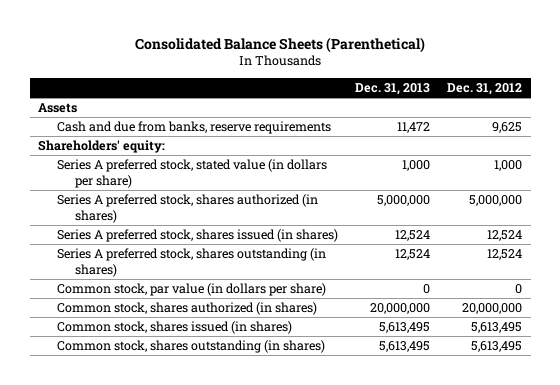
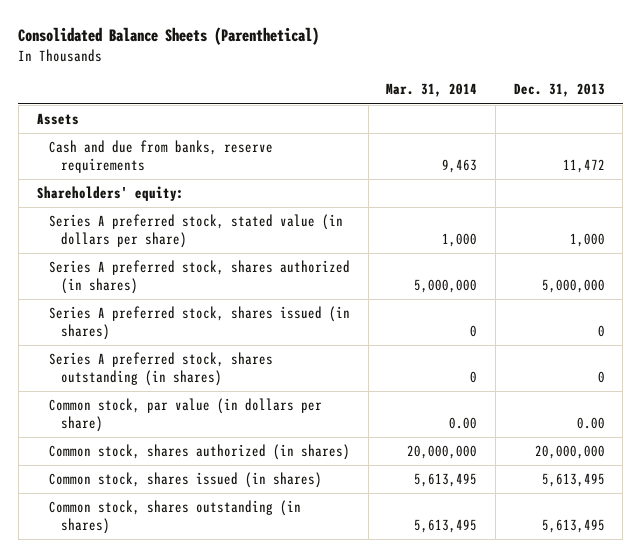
[447,82,523,95] Dec. 31, 2012 -> none
none -> [386,83,478,98] Mar. 31, 2014
[395,230,431,242] 12,524 -> [597,324,605,337] 0
[395,249,431,261] 12,524 -> [597,370,605,383] 0
[423,284,431,295] 0 -> [576,416,605,429] 0.00

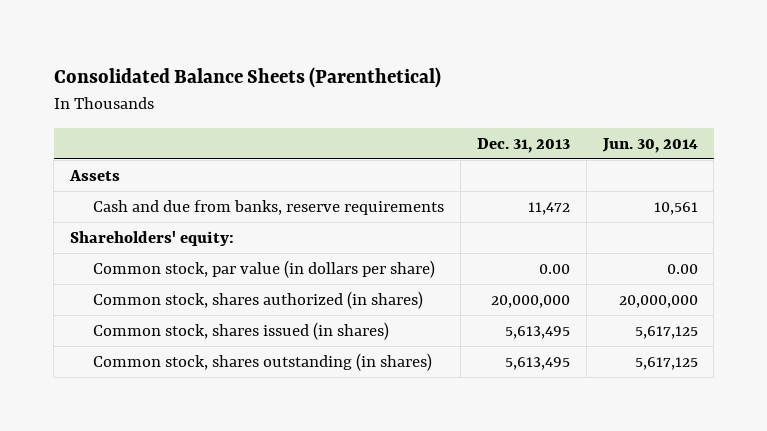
[386,83,478,98] Mar. 31, 2014 -> none
none -> [601,137,698,153] Jun. 30, 2014
[48,214,343,248] Series A preferred stock, stated value (in dollars per share) -> none
[48,260,350,294] Series A preferred stock, shares authorized (in shares) -> none
[48,306,350,340] Series A preferred stock, shares issued (in shares) -> none
[48,352,273,386] Series A preferred stock, shares outstanding (in shares) -> none

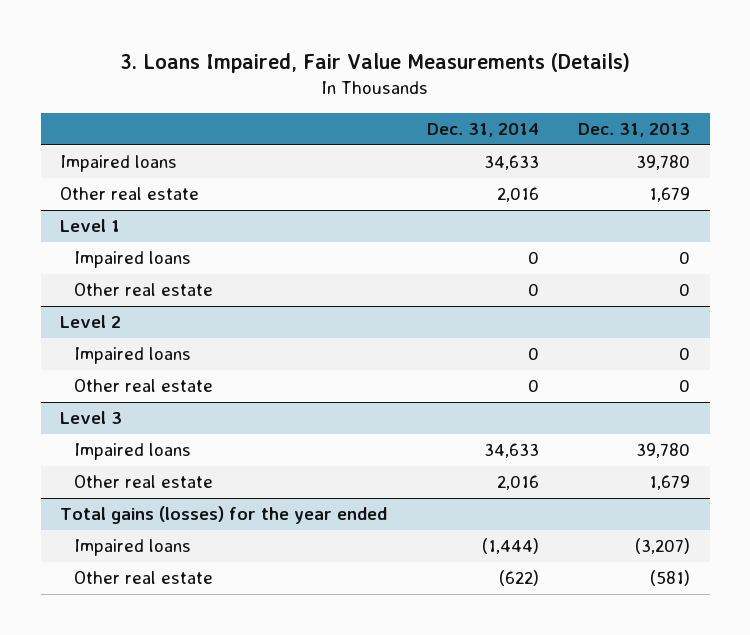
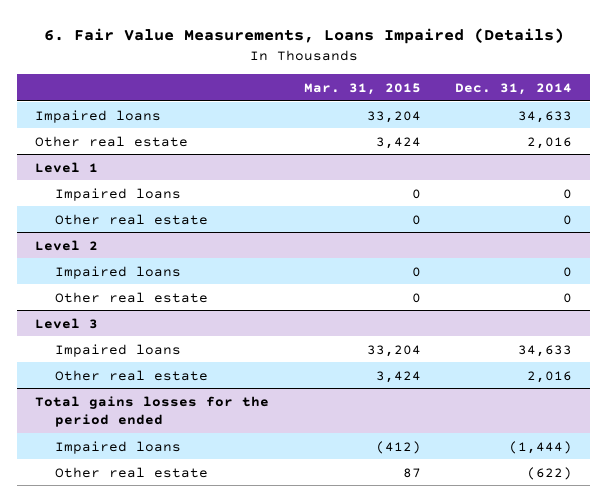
[120,53,631,74] 3. Loans Impaired, Fair Value Measurements (Details) -> [43,27,564,44] 6. Fair Value Measurements, Loans Impaired (Details)
[577,123,690,138] Dec. 31, 2013 -> none
none -> [303,82,421,95] Mar. 31, 2015
[60,506,388,525] Total gains (losses) for the year ended -> [34,395,269,427] Total gains losses for the period ended

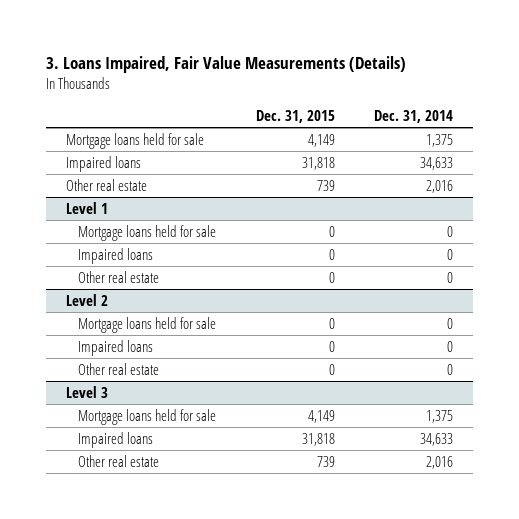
[43,27,564,44] 6. Fair Value Measurements, Loans Impaired (Details) -> [46,56,407,74] 3. Loans Impaired, Fair Value Measurements (Details)
[303,82,421,95] Mar. 31, 2015 -> none
none -> [255,109,335,123] Dec. 31, 2015
none -> [66,132,205,149] Mortgage loans held for sale
none -> [78,224,217,241] Mortgage loans held for sale
none -> [78,316,217,333] Mortgage loans held for sale
none -> [78,408,217,425] Mortgage loans held for sale
[34,395,269,427] Total gains losses for the period ended -> none
[55,440,182,454] Impaired loans -> none
[55,466,209,478] Other real estate -> none

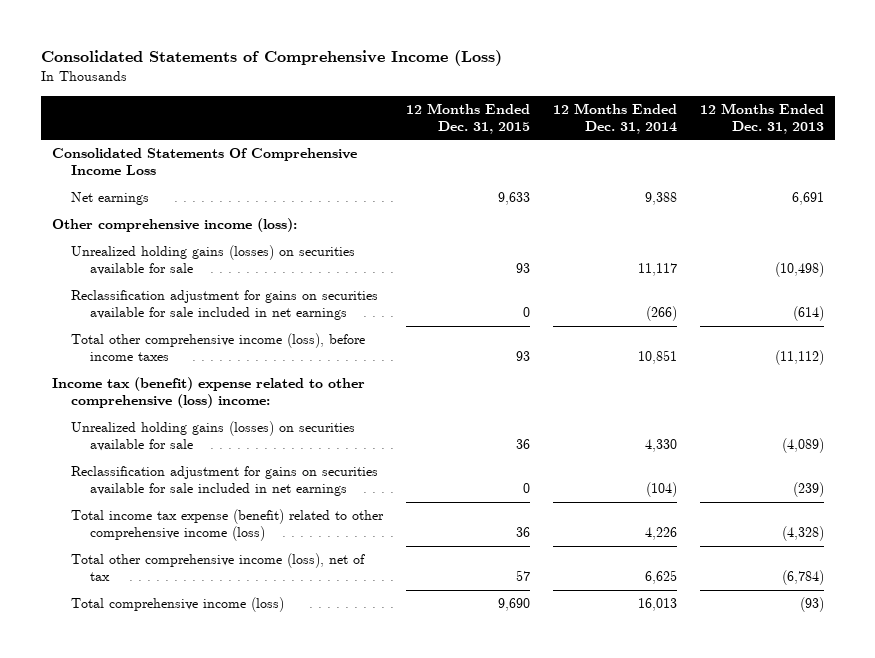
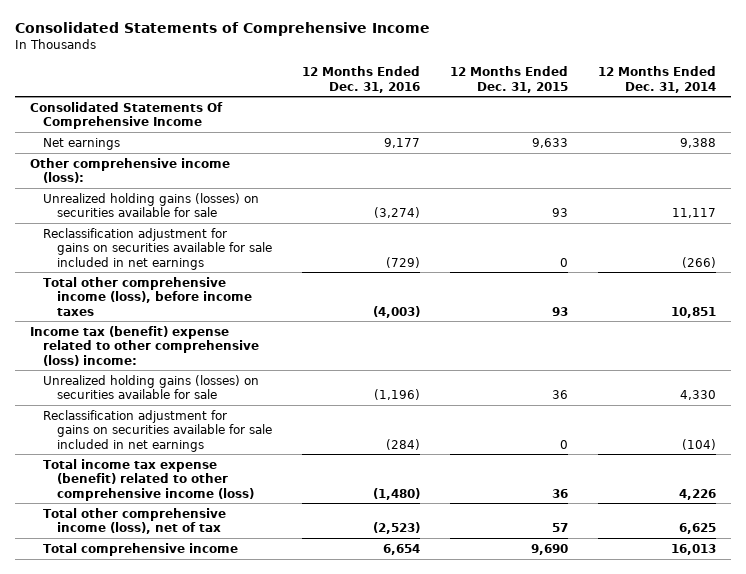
[40,50,502,67] Consolidated Statements of Comprehensive Income (Loss) -> [14,22,430,37] Consolidated Statements of Comprehensive Income
[699,102,824,134] 12 Months Ended Dec. 31, 2013 -> none
none -> [302,66,421,93] 12 Months Ended Dec. 31, 2016
[51,148,357,176] Consolidated Statements Of Comprehensive Income Loss -> [29,101,223,130] Consolidated Statements Of Comprehensive Income
[70,597,284,613] Total comprehensive income (loss) -> [43,542,239,556] Total comprehensive income

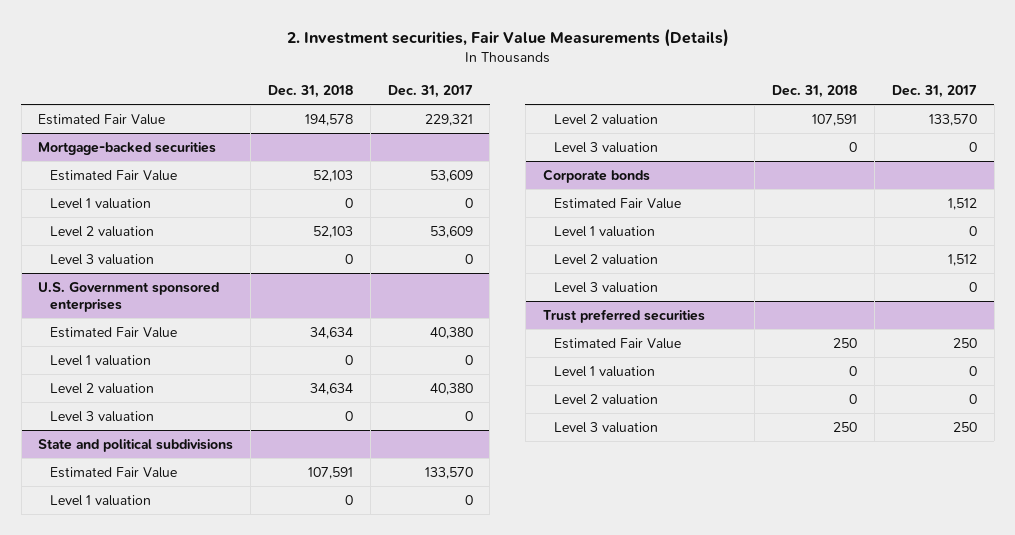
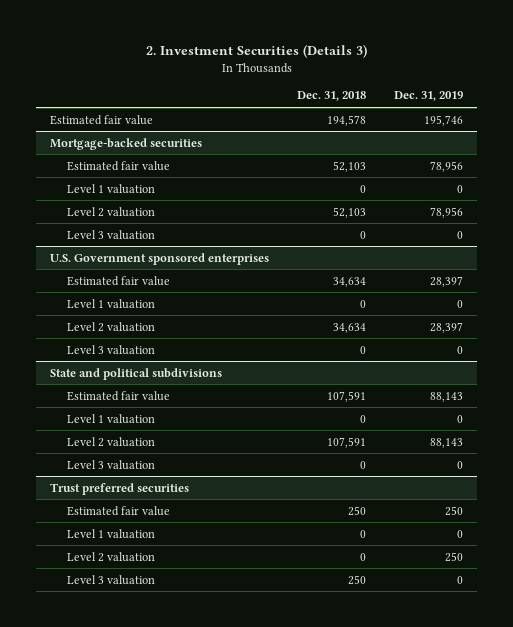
[286,29,729,48] 2. Investment securities, Fair Value Measurements (Details) -> [145,43,367,58] 2. Investment Securities (Details 3)
[387,85,473,99] Dec. 31, 2017 -> none
none -> [394,91,464,102] Dec. 31, 2019
[38,113,166,125] Estimated Fair Value -> [49,114,153,125] Estimated fair value
[49,169,177,181] Estimated Fair Value -> [67,160,171,171] Estimated fair value
[49,326,177,338] Estimated Fair Value -> [67,275,171,286] Estimated fair value
[49,466,177,478] Estimated Fair Value -> [67,390,171,401] Estimated fair value
[542,168,650,183] Corporate bonds -> none
[553,197,681,209] Estimated Fair Value -> none
[553,225,655,237] Level 1 valuation -> none
[553,253,658,265] Level 2 valuation -> none
[553,281,658,293] Level 3 valuation -> none
[553,337,681,349] Estimated Fair Value -> [67,505,171,516] Estimated fair value

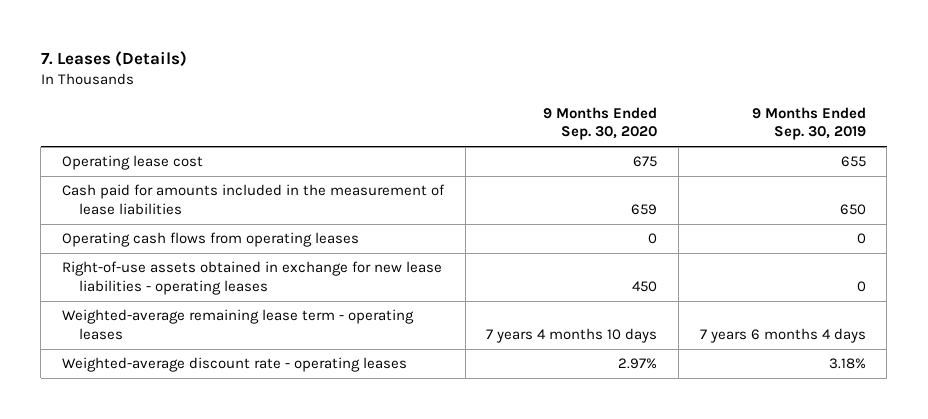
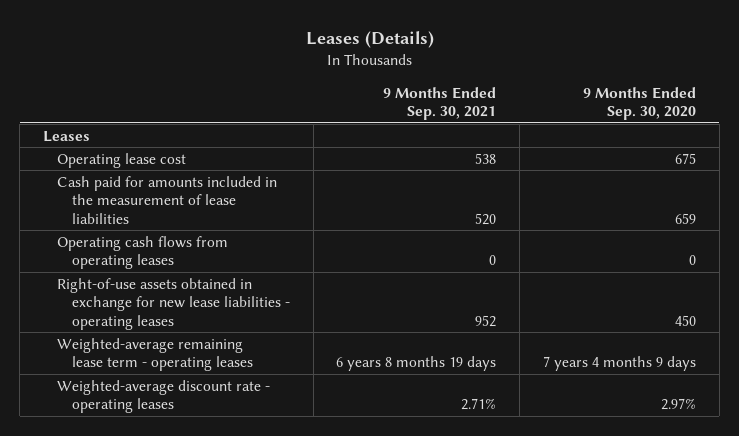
[40,50,187,67] 7. Leases (Details) -> [305,31,434,49] Leases (Details)
[751,106,866,141] 9 Months Ended Sep. 30, 2019 -> none
none -> [383,86,497,121] 9 Months Ended Sep. 30, 2021
none -> [43,130,91,142] Leases
[486,327,658,343] 7 years 4 months 10 days -> [542,356,696,372] 7 years 4 months 9 days

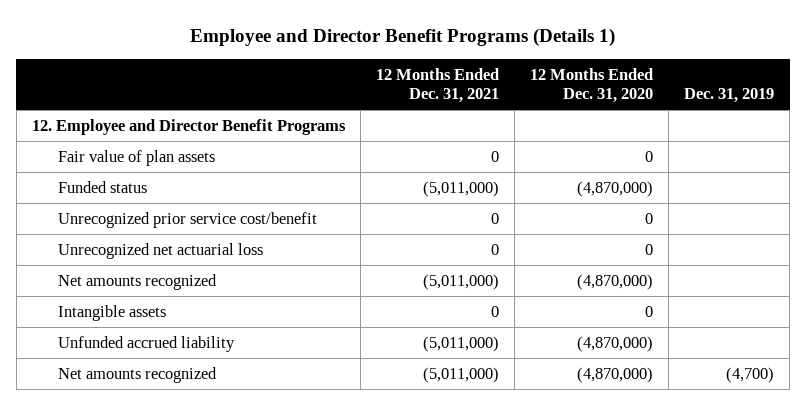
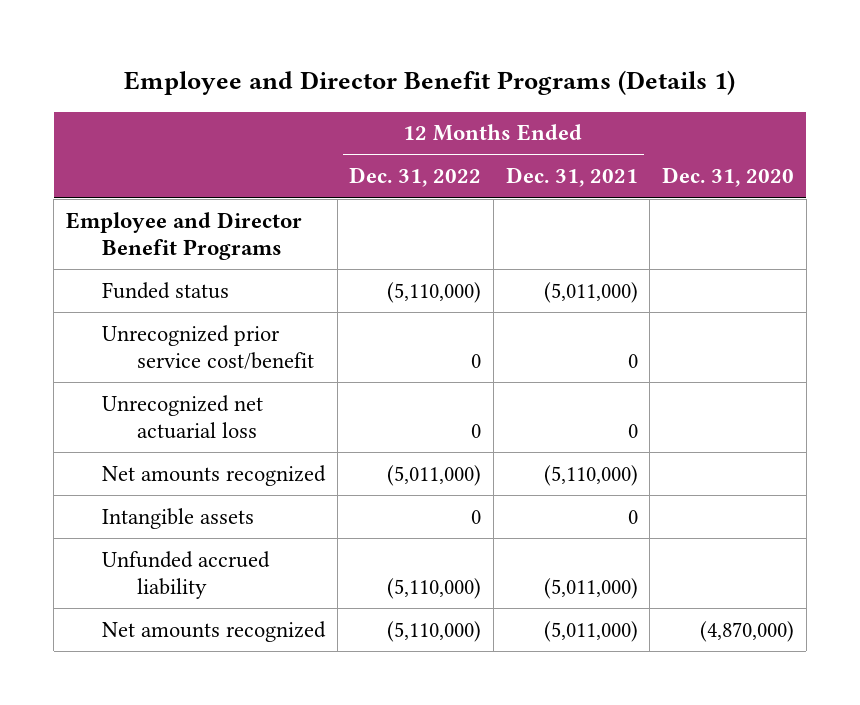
[530,67,654,104] 12 Months Ended Dec. 31, 2020 -> none
[684,88,775,104] Dec. 31, 2019 -> none
none -> [349,167,482,188] Dec. 31, 2022
none -> [662,167,795,188] Dec. 31, 2020
[58,149,216,166] Fair value of plan assets -> none
[32,118,347,135] 12. Employee and Director Benefit Programs -> [66,211,303,261] Employee and Director Benefit Programs
[423,273,500,290] (5,011,000) -> [543,464,638,486] (5,110,000)

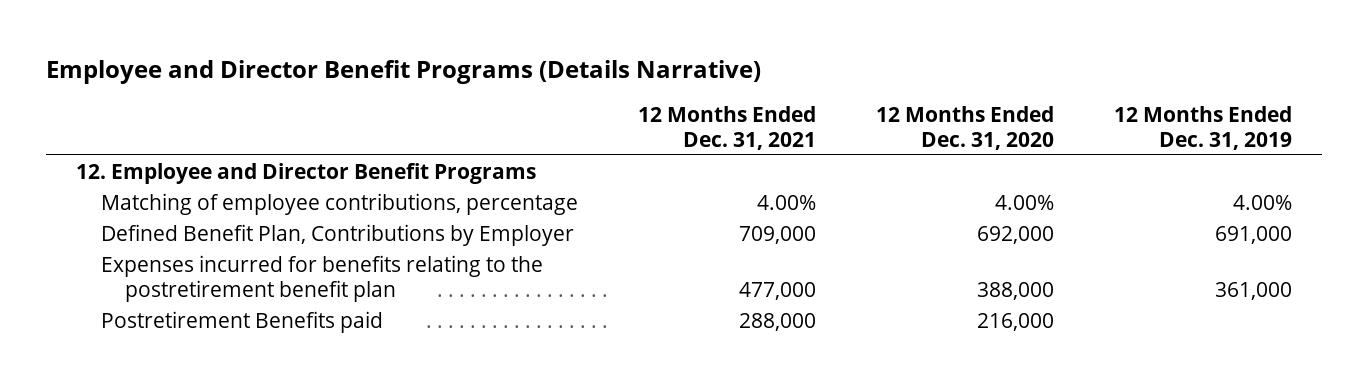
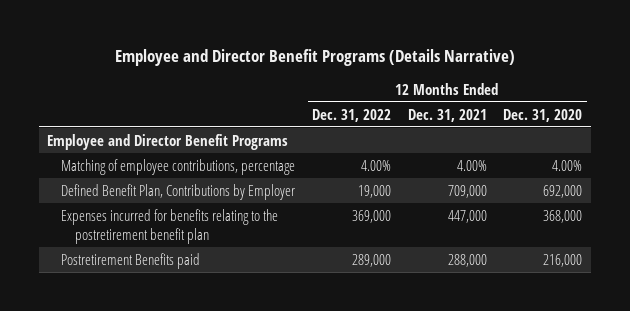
[1114,106,1293,150] 12 Months Ended Dec. 31, 2019 -> none
none -> [312,108,392,122] Dec. 31, 2022
[75,163,536,185] 12. Employee and Director Benefit Programs -> [47,133,289,150] Employee and Director Benefit Programs
[738,281,816,300] 477,000 -> [447,209,487,223] 447,000
[976,281,1054,300] 388,000 -> [543,209,583,223] 368,000

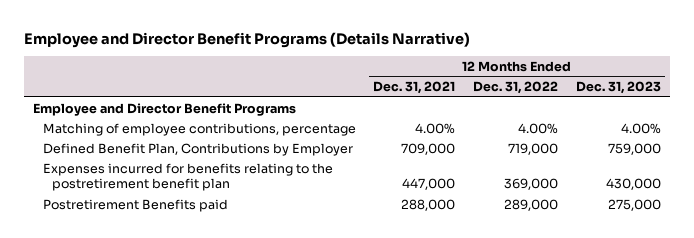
[503,108,583,122] Dec. 31, 2020 -> none
none -> [575,81,661,95] Dec. 31, 2023
[358,184,392,198] 19,000 -> [508,142,559,155] 719,000

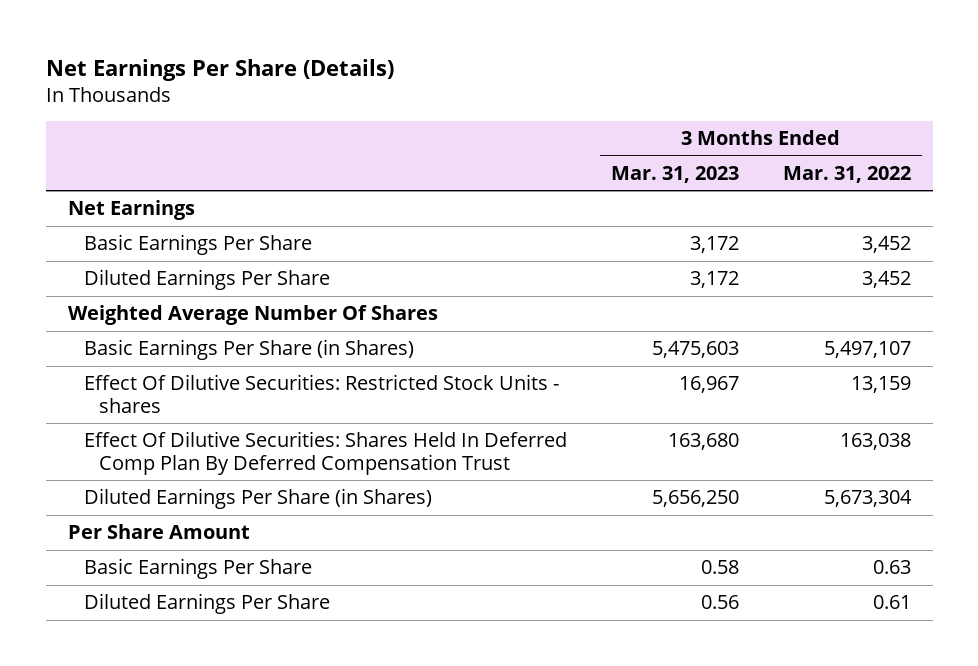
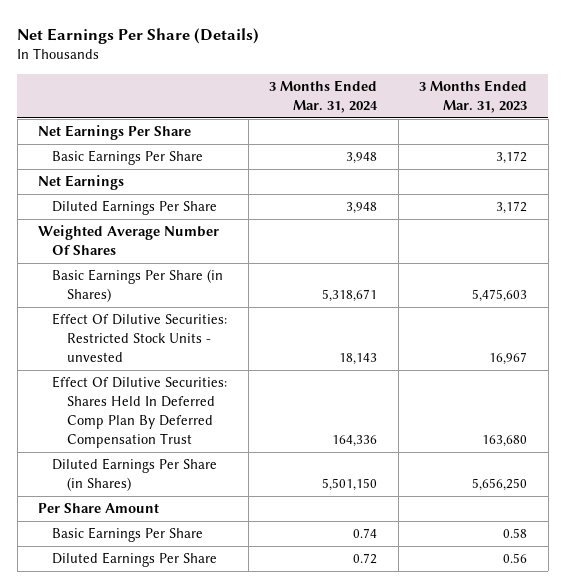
[782,165,911,183] Mar. 31, 2022 -> none
none -> [269,80,379,113] 3 Months Ended Mar. 31, 2024
none -> [38,125,192,141] Net Earnings Per Share
[67,200,195,221] Net Earnings -> [38,175,125,191] Net Earnings
[83,374,559,413] Effect Of Dilutive Securities: Restricted Stock Units - shares -> [52,313,228,362] Effect Of Dilutive Securities: Restricted Stock Units - unvested

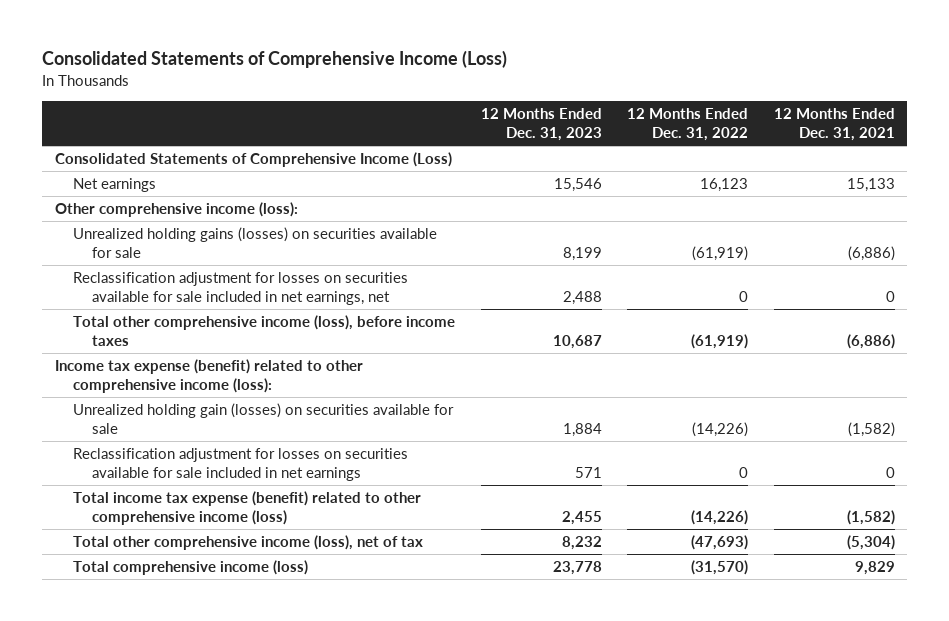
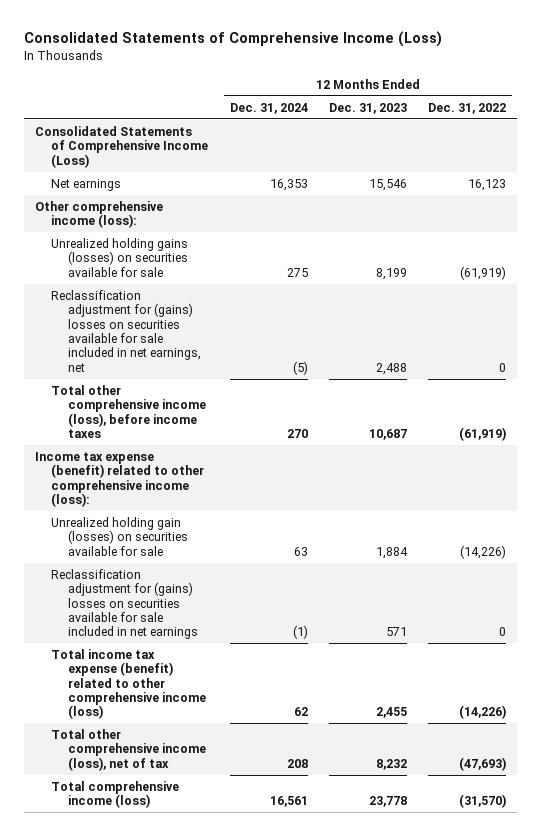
[773,107,895,142] 12 Months Ended Dec. 31, 2021 -> none
none -> [229,102,308,114] Dec. 31, 2024
[73,271,409,306] Reclassification adjustment for losses on securities available for sale included in net earnings, net -> [51,289,201,372] Reclassification adjustment for (gains) losses on securities available for sale included in net earnings, net
[73,447,409,482] Reclassification adjustment for losses on securities available for sale included in net earnings -> [51,568,198,640] Reclassification adjustment for (gains) losses on securities available for sale included in net earnings

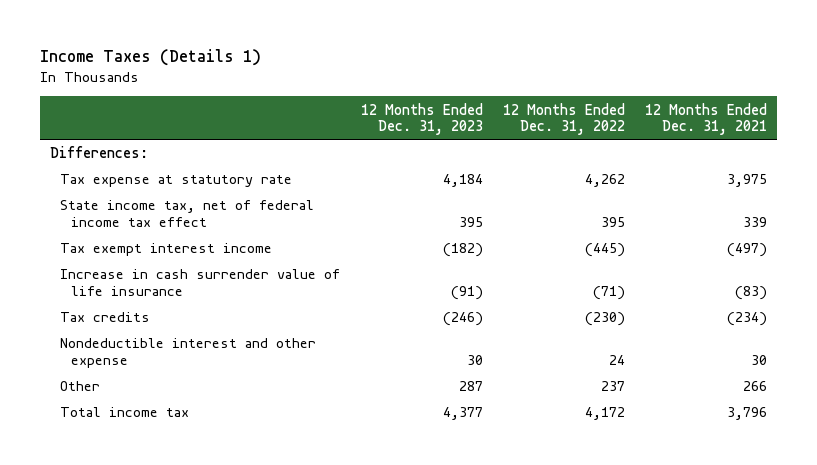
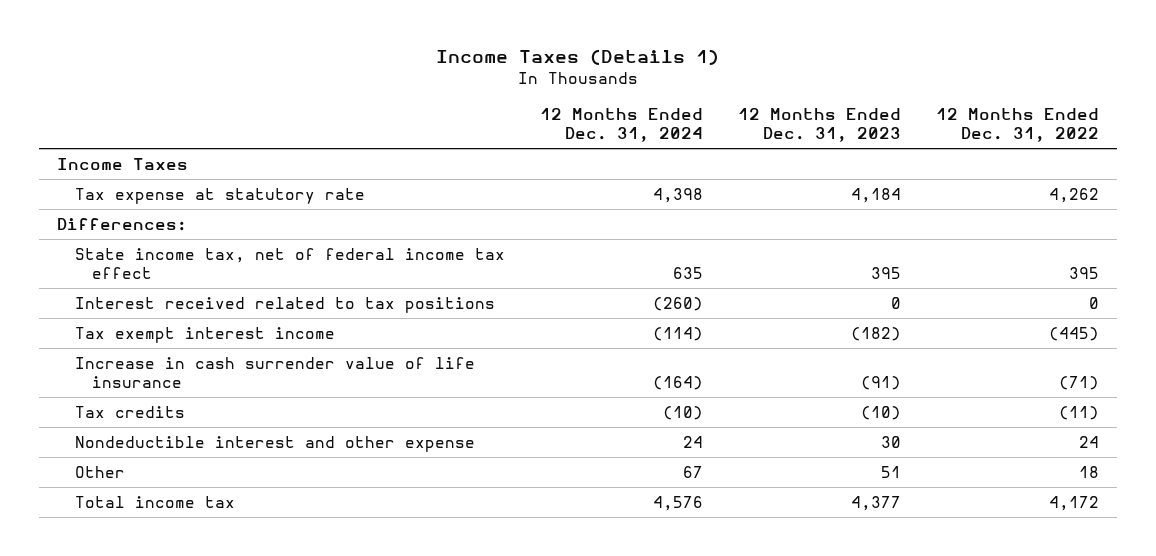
[645,102,768,136] 12 Months Ended Dec. 31, 2021 -> none
none -> [539,108,703,142] 12 Months Ended Dec. 31, 2024
none -> [56,158,188,171] Income Taxes
[49,146,148,159] Differences: -> [56,218,187,232] Differences:
none -> [74,297,495,314] Interest received related to tax positions
[442,312,483,327] (246) -> [860,406,901,421] (10)
[584,312,625,327] (230) -> [1059,406,1100,421] (11)
[458,381,483,392] 287 -> [880,466,901,479] 51
[600,381,625,392] 237 -> [1079,466,1100,479] 18

